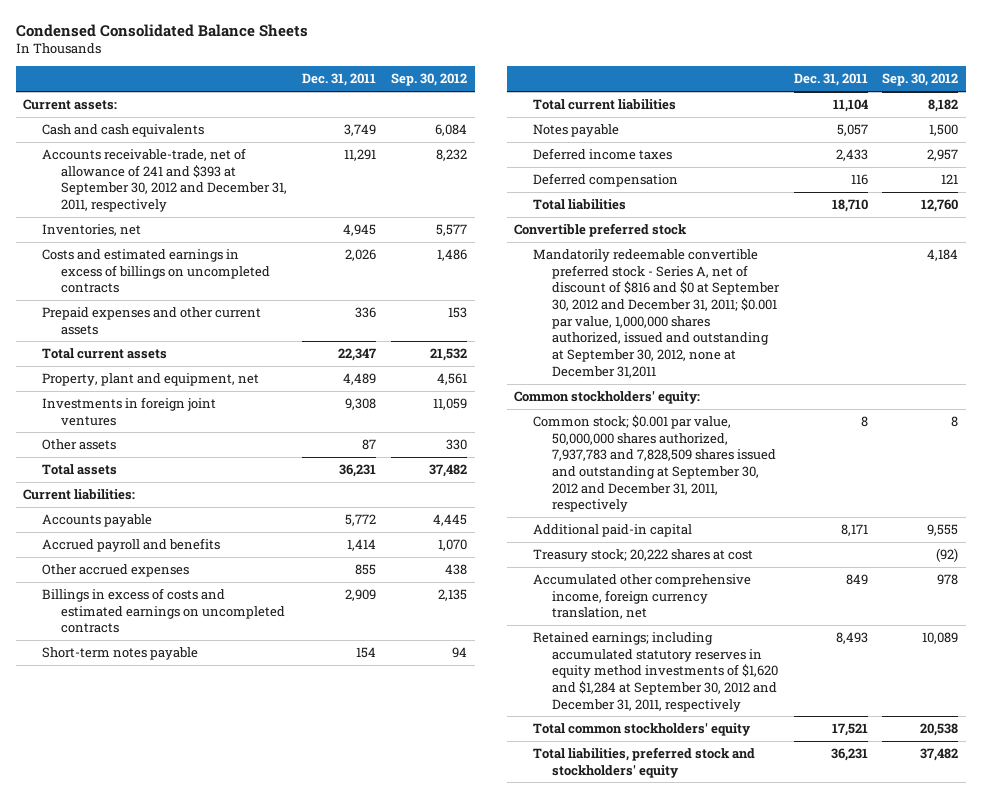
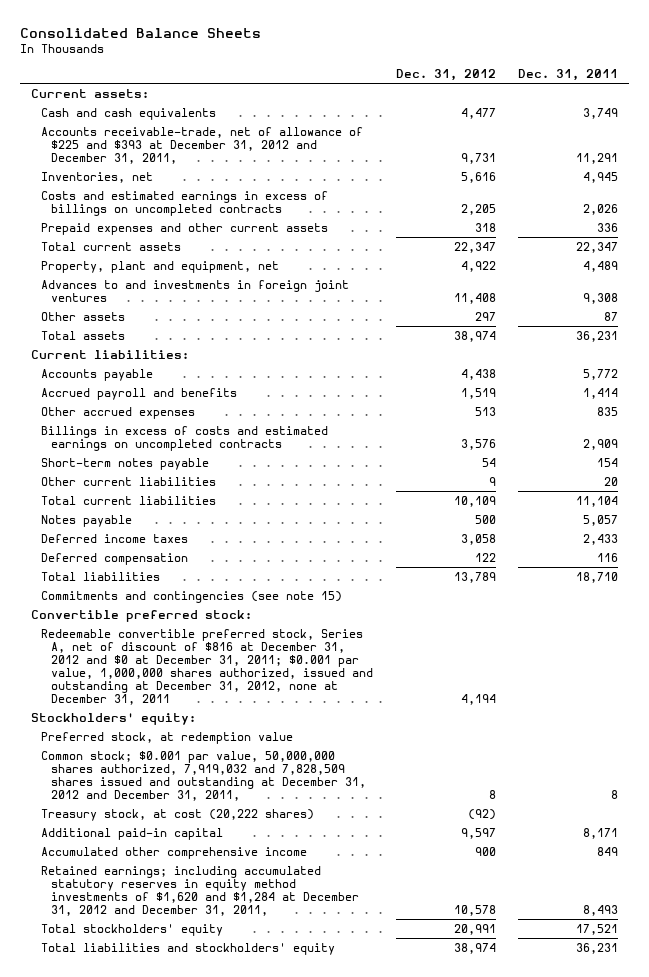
[15,24,308,38] Condensed Consolidated Balance Sheets -> [20,27,262,38] Consolidated Balance Sheets
[391,73,468,87] Sep. 30, 2012 -> none
none -> [395,69,496,82] Dec. 31, 2012
[41,148,287,213] Accounts receivable-trade, net of allowance of 241 and $393 at September 30, 2012 and December 31, 2011, respectively -> [41,126,364,164] Accounts receivable-trade, net of allowance of $225 and $393 at December 31, 2012 and December 31, 2011,
[41,397,216,426] Investments in foreign joint ventures -> [41,279,350,302] Advances to and investments in foreign joint ventures
[355,564,377,576] 855 -> [596,406,618,416] 835
none -> [41,476,217,486] Other current liabilities
none -> [41,590,343,603] Commitments and contingencies (see note 15)
[514,223,688,238] Convertible preferred stock -> [31,609,253,622] Convertible preferred stock:
[533,249,780,378] Mandatorily redeemable convertible preferred stock - Series A, net of discount of $816 and $0 at September 30, 2012 and December 31, 2011; $0.001 par value, 1,000,000 shares authorized, issued and outstanding at September 30, 2012, none at December 31,2011 -> [41,628,374,706] Redeemable convertible preferred stock, Series A, net of discount of $816 at December 31, 2012 and $0 at December 31, 2011; $0.001 par value, 1,000,000 shares authorized, issued and outstanding at December 31, 2012, none at December 31, 2011
[514,391,701,405] Common stockholders' equity: -> [31,712,197,725] Stockholders' equity:
none -> [41,731,294,744] Preferred stock, at redemption value
[533,415,776,513] Common stock; $0.001 par value, 50,000,000 shares authorized, 7,937,783 and 7,828,509 shares issued and outstanding at September 30, 2012 and December 31, 2011, respectively -> [41,750,367,801] Common stock; $0.001 par value, 50,000,000 shares authorized, 7,919,032 and 7,828,509 shares issued and outstanding at December 31, 2012 and December 31, 2011,
none -> [41,808,315,821] Treasury stock, at cost (20,222 shares)
[533,549,754,563] Treasury stock; 20,222 shares at cost -> none
[533,574,752,620] Accumulated other comprehensive income, foreign currency translation, net -> [41,846,308,859] Accumulated other comprehensive income
[533,632,778,712] Retained earnings; including accumulated statutory reserves in equity method investments of $1,620 and $1,284 at September 30, 2012 and December 31, 2011, respectively -> [41,865,360,916] Retained earnings; including accumulated statutory reserves in equity method investments of $1,620 and $1,284 at December 31, 2012 and December 31, 2011,
[533,723,752,737] Total common stockholders' equity -> [41,923,224,936] Total stockholders' equity
[533,747,756,778] Total liabilities, preferred stock and stockholders' equity -> [41,942,336,955] Total liabilities and stockholders' equity

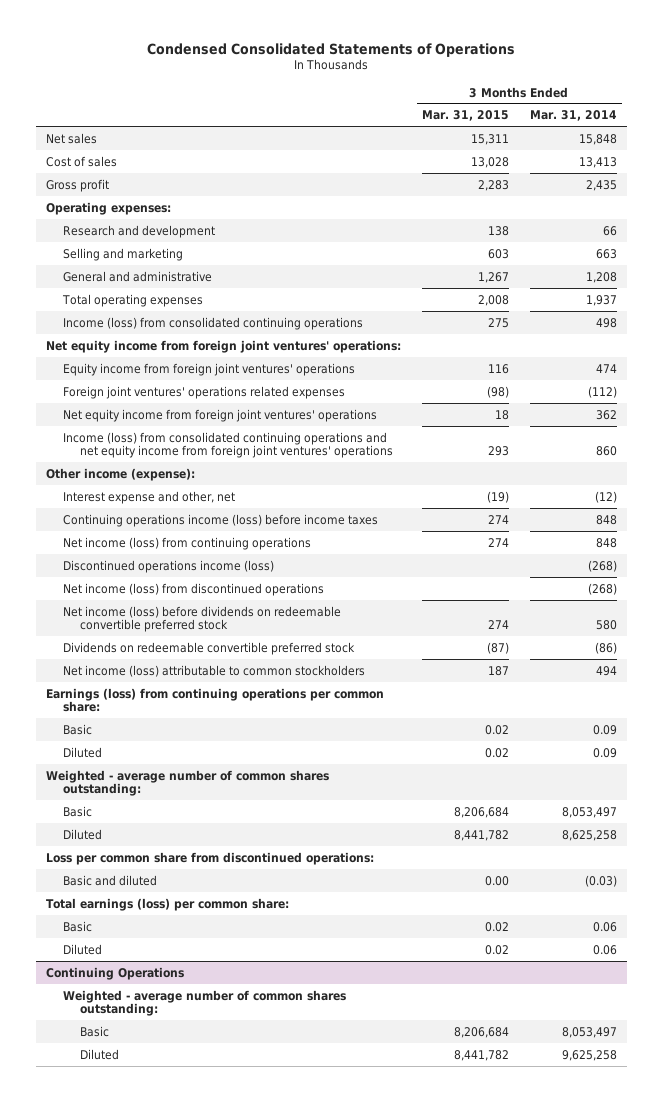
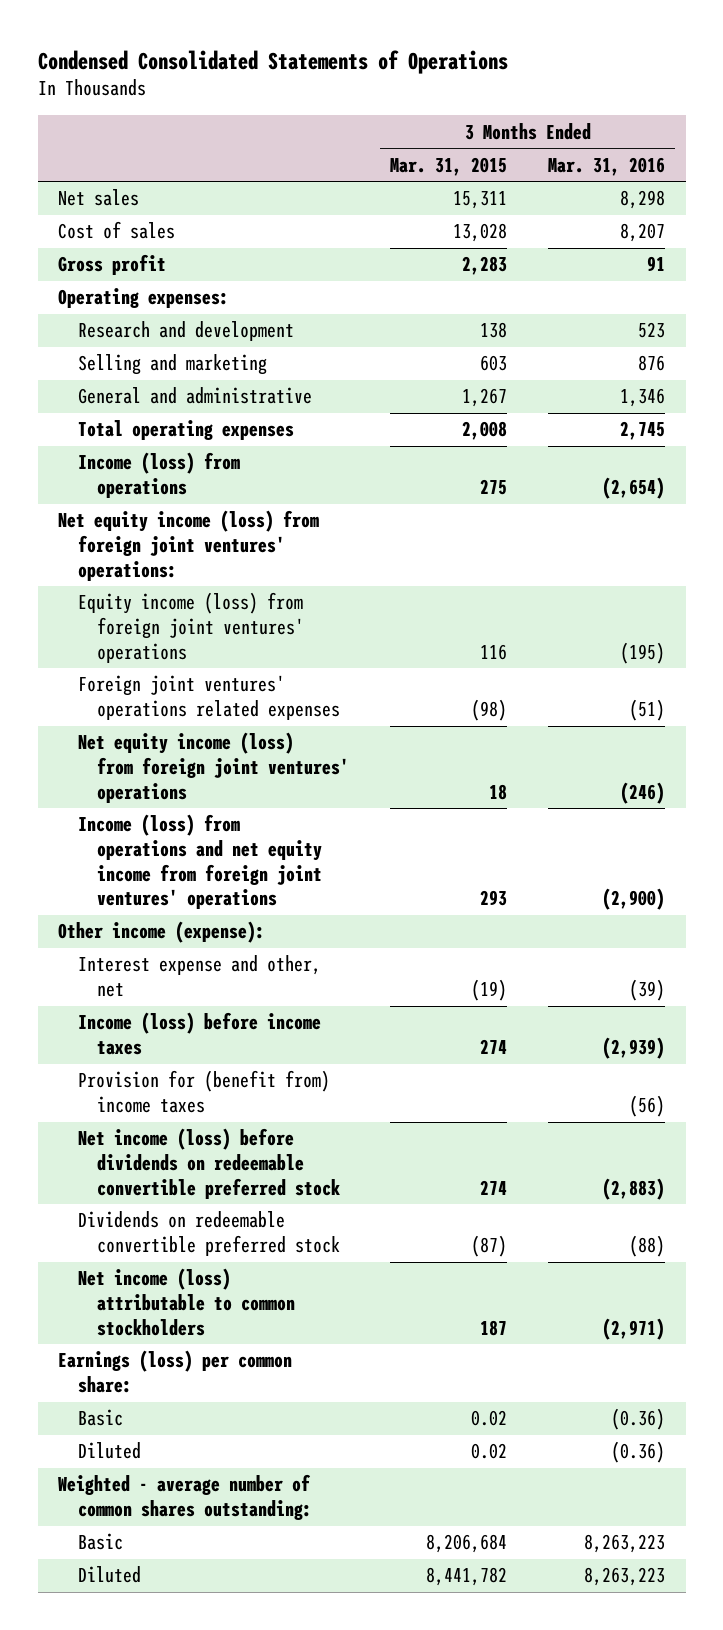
[529,110,617,122] Mar. 31, 2014 -> none
none -> [548,156,666,176] Mar. 31, 2016
[62,316,363,330] Income (loss) from consolidated continuing operations -> [77,452,240,499] Income (loss) from operations
[45,339,401,353] Net equity income from foreign joint ventures' operations: -> [58,510,320,581] Net equity income (loss) from foreign joint ventures' operations:
[62,362,355,376] Equity income from foreign joint ventures' operations -> [77,592,305,663] Equity income (loss) from foreign joint ventures' operations
[62,408,377,422] Net equity income from foreign joint ventures' operations -> [77,732,350,803] Net equity income (loss) from foreign joint ventures' operations
[62,431,393,459] Income (loss) from consolidated continuing operations and net equity income from foreign joint ventures' operations -> [77,814,323,910] Income (loss) from operations and net equity income from foreign joint ventures' operations
[62,536,311,550] Net income (loss) from continuing operations -> none
[62,559,274,573] Discontinued operations income (loss) -> none
[62,582,324,596] Net income (loss) from discontinued operations -> none
[62,513,378,527] Continuing operations income (loss) before income taxes -> [77,1012,321,1056] Income (loss) before income taxes
none -> [77,1070,330,1114] Provision for (benefit from) income taxes
[45,687,384,713] Earnings (loss) from continuing operations per common share: -> none
[62,723,92,735] Basic -> none
[62,746,102,758] Diluted -> none
[45,769,329,797] Weighted - average number of common shares outstanding: -> none
[62,805,92,817] Basic -> none
[62,828,102,840] Diluted -> none
[45,851,374,865] Loss per common share from discontinued operations: -> none
[62,874,157,886] Basic and diluted -> none
[45,897,289,911] Total earnings (loss) per common share: -> [58,1350,293,1394] Earnings (loss) per common share:
[45,966,184,980] Continuing Operations -> none

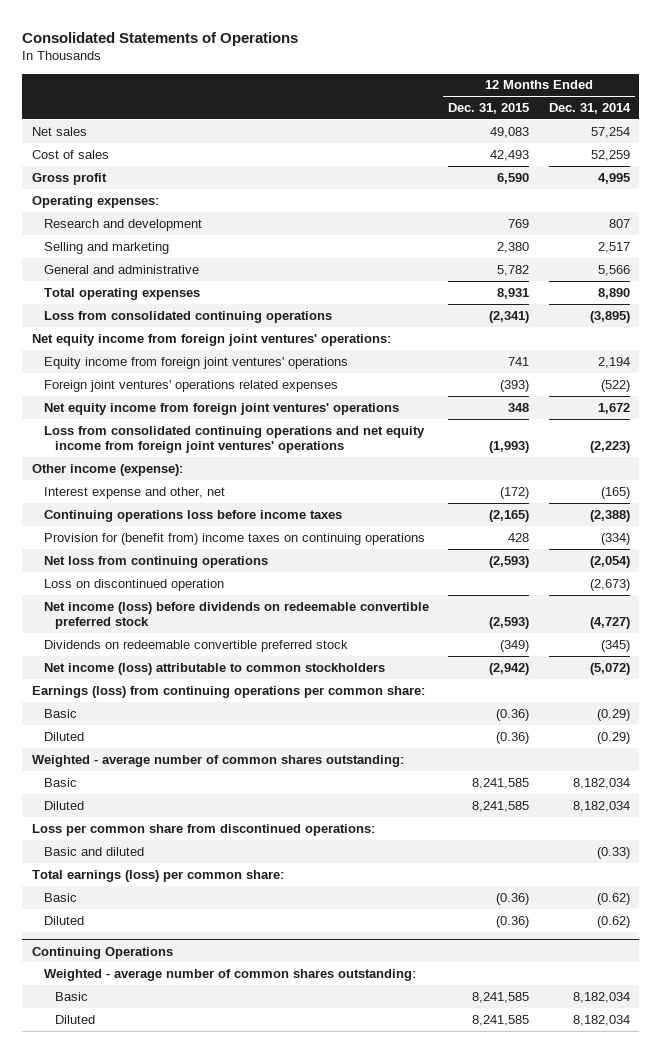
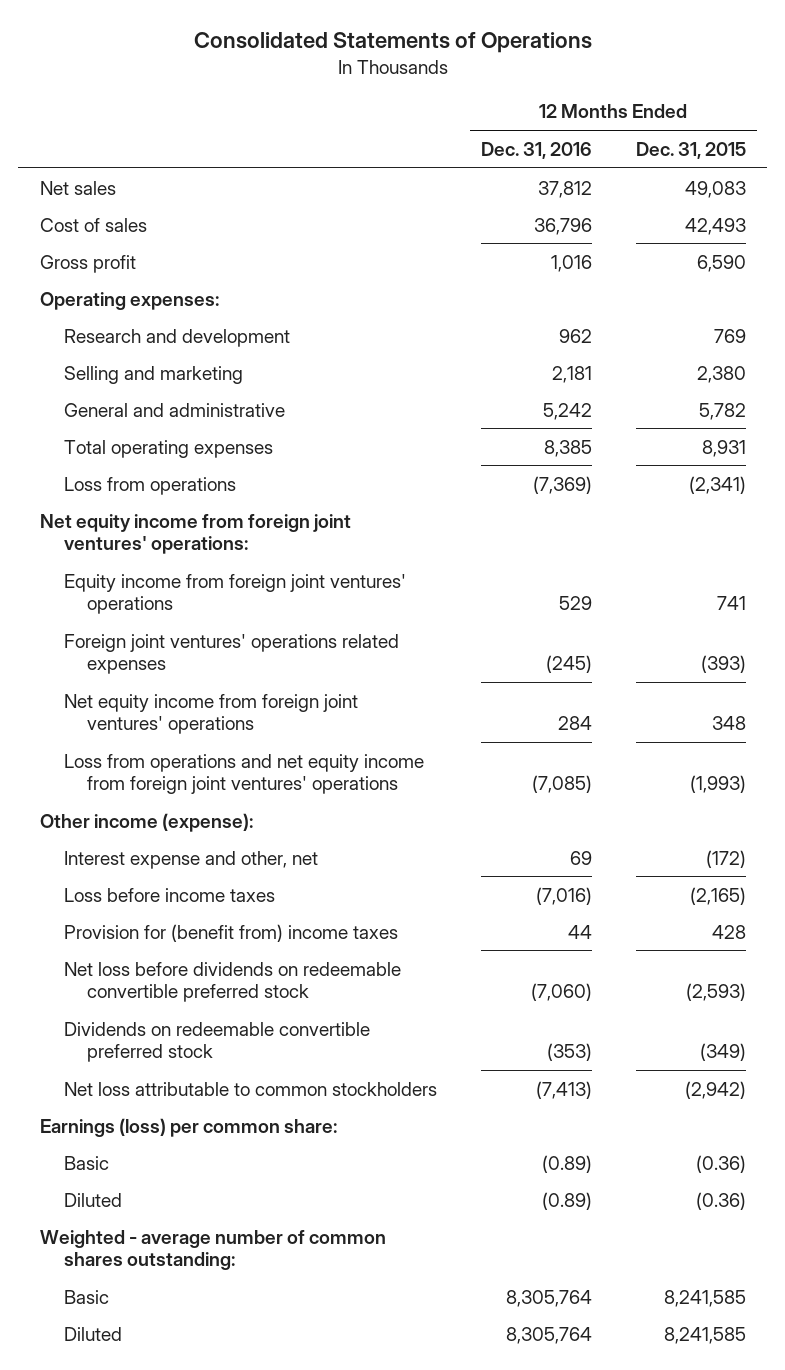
[548,102,631,114] Dec. 31, 2014 -> none
none -> [480,141,592,159] Dec. 31, 2016
[43,310,332,323] Loss from consolidated continuing operations -> [63,476,236,495] Loss from operations
[43,425,425,454] Loss from consolidated continuing operations and net equity income from foreign joint ventures' operations -> [63,753,424,795] Loss from operations and net equity income from foreign joint ventures' operations
[43,555,268,568] Net loss from continuing operations -> none
[43,578,224,591] Loss on discontinued operation -> none
[43,509,342,522] Continuing operations loss before income taxes -> [63,887,275,902] Loss before income taxes
[43,532,425,545] Provision for (benefit from) income taxes on continuing operations -> [63,923,398,942] Provision for (benefit from) income taxes
[43,601,429,630] Net income (loss) before dividends on redeemable convertible preferred stock -> [63,961,401,1003] Net loss before dividends on redeemable convertible preferred stock
[32,685,426,698] Earnings (loss) from continuing operations per common share: -> none
[43,708,77,718] Basic -> none
[43,731,84,741] Diluted -> none
[32,754,405,767] Weighted - average number of common shares outstanding: -> none
[43,777,77,787] Basic -> none
[43,800,84,810] Diluted -> none
[32,823,376,836] Loss per common share from discontinued operations: -> none
[43,846,144,856] Basic and diluted -> none
[43,662,385,675] Net income (loss) attributable to common stockholders -> [63,1081,437,1096] Net loss attributable to common stockholders
[32,869,285,882] Total earnings (loss) per common share: -> [39,1117,337,1137] Earnings (loss) per common share:
[32,946,174,959] Continuing Operations -> none

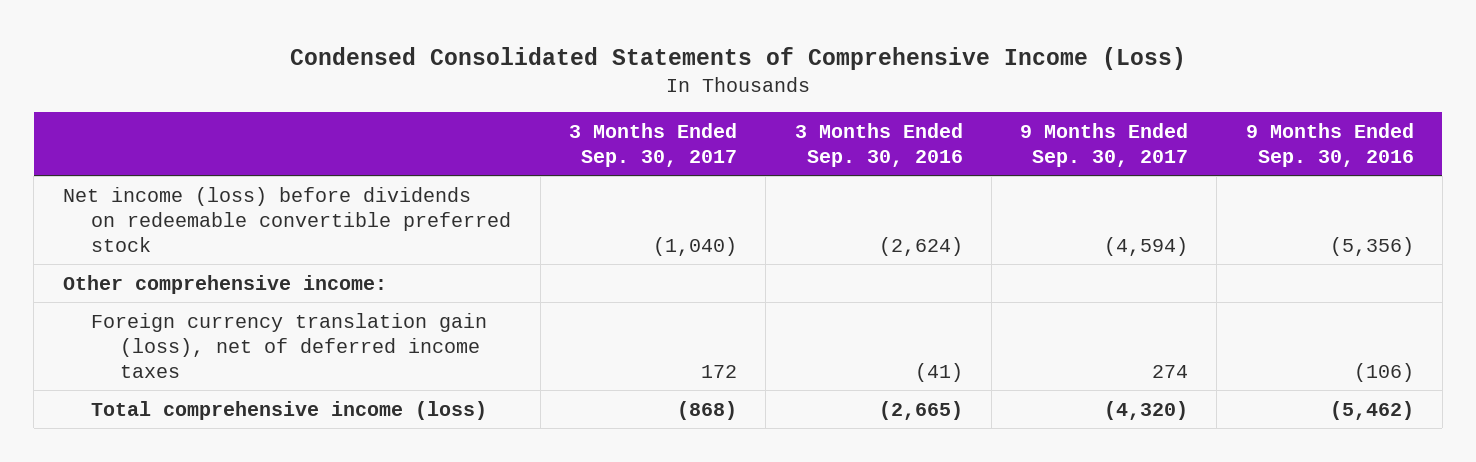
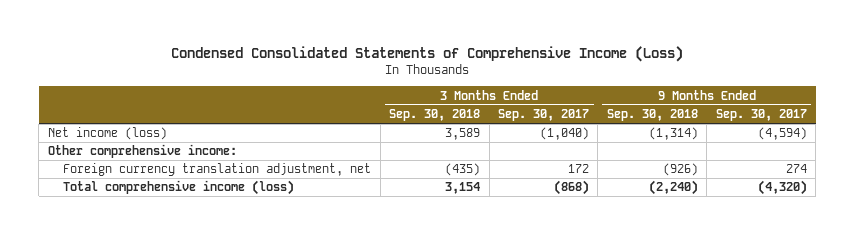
[794,122,963,167] 3 Months Ended Sep. 30, 2016 -> none
[1245,122,1414,167] 9 Months Ended Sep. 30, 2016 -> none
none -> [389,109,481,122] Sep. 30, 2018
none -> [606,109,698,122] Sep. 30, 2018
[62,186,512,252] Net income (loss) before dividends on redeemable convertible preferred stock -> [47,127,167,141] Net income (loss)
[91,312,488,378] Foreign currency translation gain (loss), net of deferred income taxes -> [63,163,372,177] Foreign currency translation adjustment, net

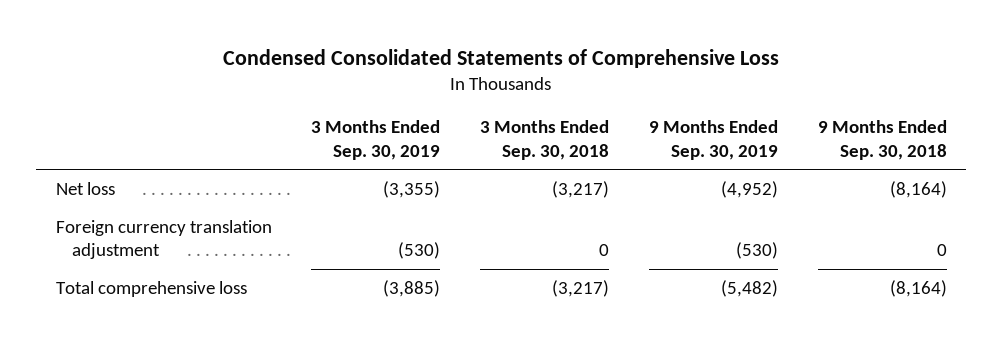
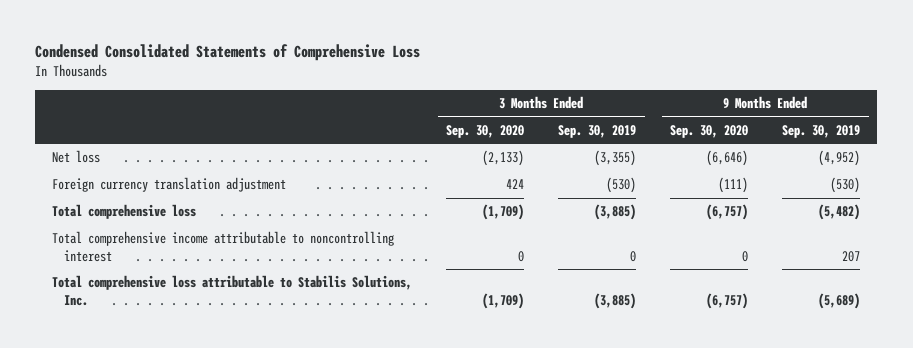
[480,120,610,160] 3 Months Ended Sep. 30, 2018 -> none
[817,120,947,160] 9 Months Ended Sep. 30, 2018 -> none
none -> [446,124,525,138] Sep. 30, 2020
none -> [670,124,749,138] Sep. 30, 2020
none -> [52,231,395,262] Total comprehensive income attributable to noncontrolling interest
none -> [52,275,413,306] Total comprehensive loss attributable to Stabilis Solutions, Inc.

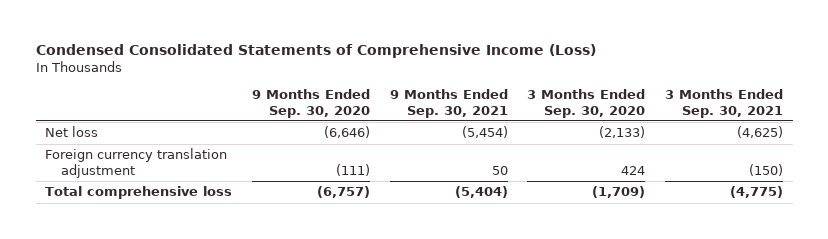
[35,44,421,62] Condensed Consolidated Statements of Comprehensive Loss -> [35,43,596,58] Condensed Consolidated Statements of Comprehensive Income (Loss)
[558,124,637,138] Sep. 30, 2019 -> none
[782,124,861,138] Sep. 30, 2019 -> none
none -> [389,89,508,118] 9 Months Ended Sep. 30, 2021
none -> [664,89,783,118] 3 Months Ended Sep. 30, 2021
[52,231,395,262] Total comprehensive income attributable to noncontrolling interest -> none
[52,275,413,306] Total comprehensive loss attributable to Stabilis Solutions, Inc. -> none

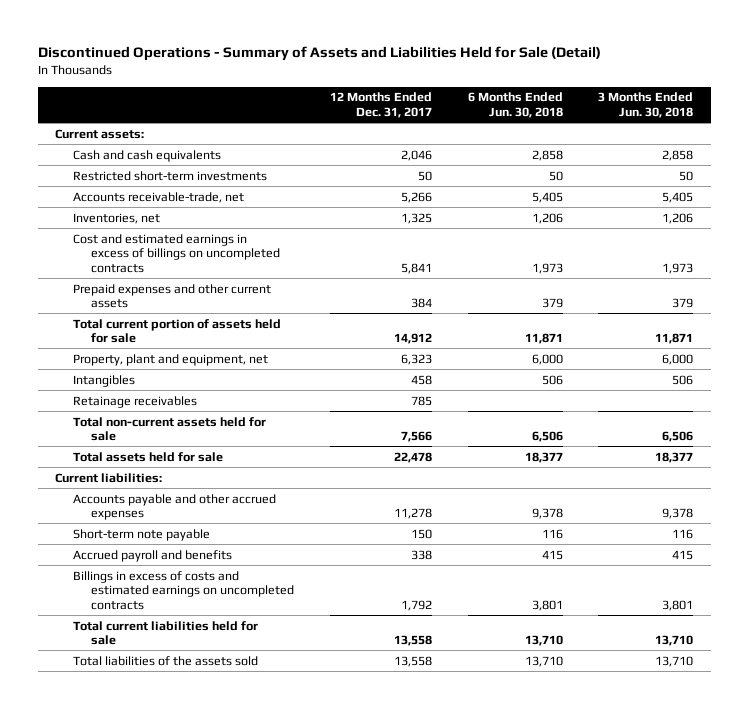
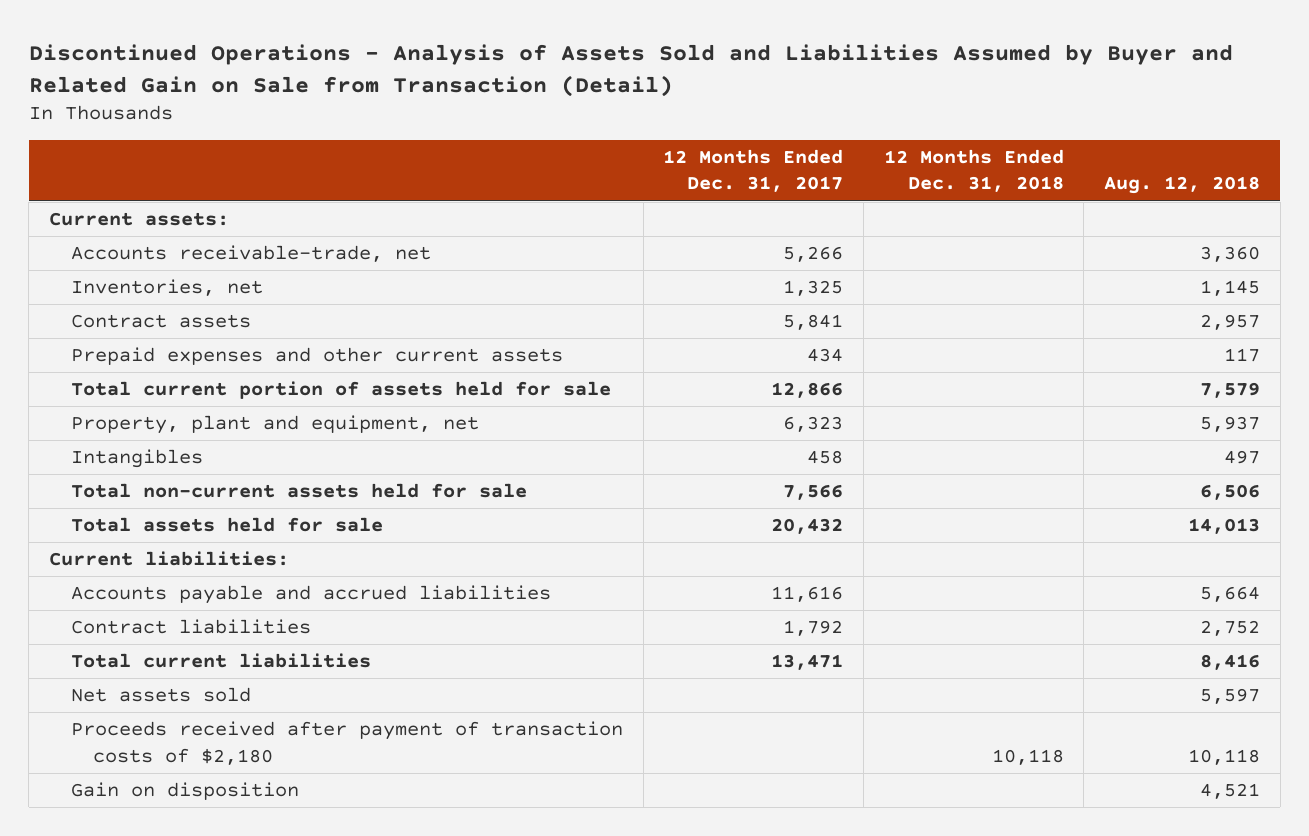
[37,46,601,62] Discontinued Operations - Summary of Assets and Liabilities Held for Sale (Detail) -> [28,44,1233,97] Discontinued Operations - Analysis of Assets Sold and Liabilities Assumed by Buyer and Related Gain on Sale from Transaction (Detail)
[467,92,563,118] 6 Months Ended Jun. 30, 2018 -> none
[598,92,694,118] 3 Months Ended Jun. 30, 2018 -> none
none -> [883,149,1064,193] 12 Months Ended Dec. 31, 2018
none -> [1103,176,1260,195] Aug. 12, 2018
[73,149,222,162] Cash and cash equivalents -> none
[73,170,268,181] Restricted short-term investments -> none
[73,233,281,273] Cost and estimated earnings in excess of billings on uncompleted contracts -> [71,314,252,329] Contract assets
[410,298,432,309] 384 -> [807,348,844,363] 434
[393,333,432,345] 14,912 -> [771,382,844,399] 12,866
[73,395,198,408] Retainage receivables -> none
[393,451,432,463] 22,478 -> [771,518,844,535] 20,432
[73,528,211,541] Short-term note payable -> none
[73,549,233,562] Accrued payroll and benefits -> none
[73,655,259,666] Total liabilities of the assets sold -> none
[73,493,277,521] Accounts payable and other accrued expenses -> [71,585,552,605] Accounts payable and accrued liabilities
[393,508,432,520] 11,278 -> [771,586,844,603] 11,616
[73,570,295,610] Billings in excess of costs and estimated earnings on uncompleted contracts -> [71,619,312,635] Contract liabilities
[73,620,259,646] Total current liabilities held for sale -> [71,653,372,669] Total current liabilities
[393,635,432,647] 13,558 -> [771,654,844,671] 13,471
none -> [71,687,252,703] Net assets sold
none -> [71,721,624,765] Proceeds received after payment of transaction costs of $2,180
none -> [71,782,300,801] Gain on disposition

